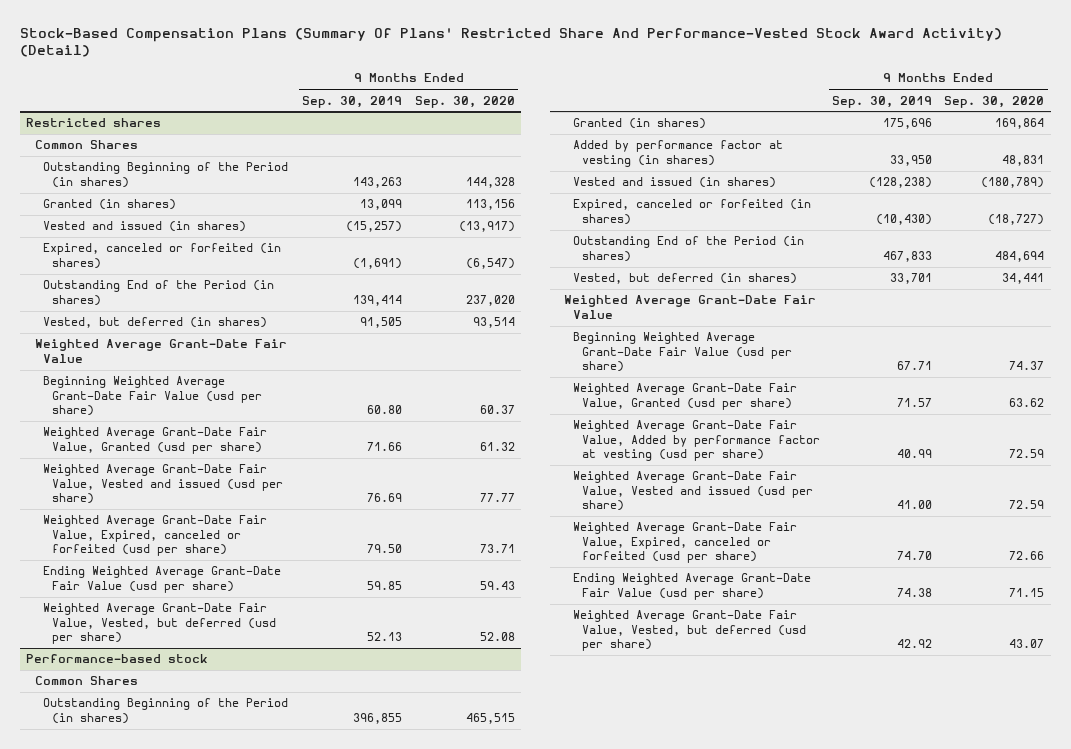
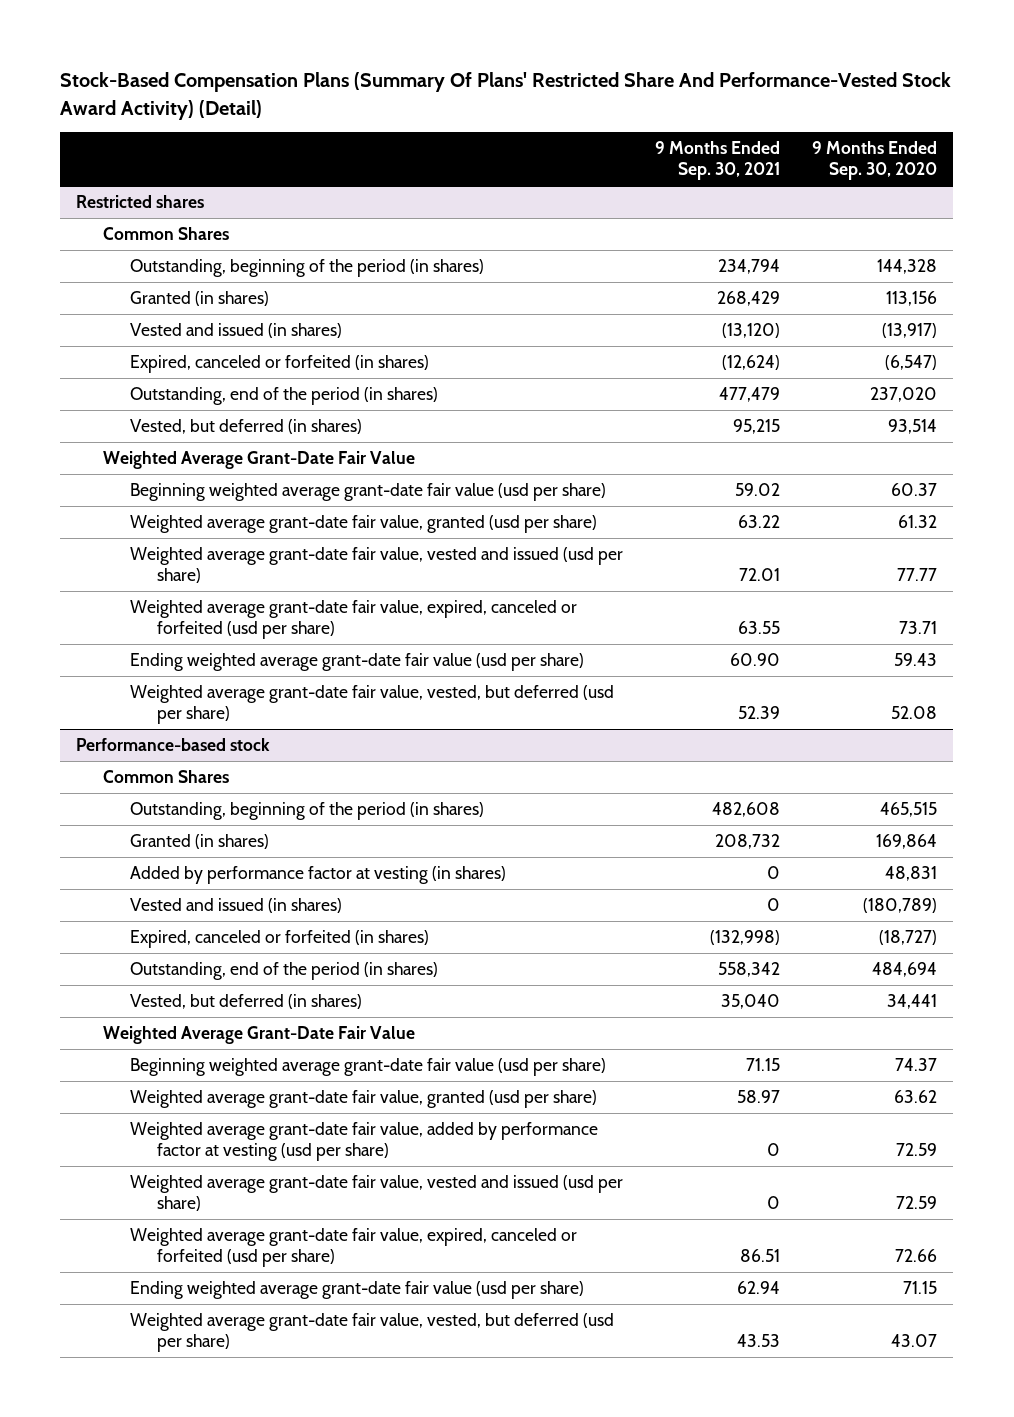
[302,95,403,108] Sep. 30, 2019 -> none
none -> [655,141,781,181] 9 Months Ended Sep. 30, 2021
[43,162,289,188] Outstanding Beginning of the Period (in shares) -> [130,259,485,278] Outstanding, beginning of the period (in shares)
[43,280,275,306] Outstanding End of the Period (in shares) -> [130,387,439,406] Outstanding, end of the period (in shares)
[43,376,262,417] Beginning Weighted Average Grant-Date Fair Value (usd per share) -> [130,483,607,502] Beginning weighted average grant-date fair value (usd per share)
[43,427,268,454] Weighted Average Grant-Date Fair Value, Granted (usd per share) -> [130,515,598,534] Weighted average grant-date fair value, granted (usd per share)
[43,464,283,505] Weighted Average Grant-Date Fair Value, Vested and issued (usd per share) -> [130,547,624,584] Weighted average grant-date fair value, vested and issued (usd per share)
[43,515,268,557] Weighted Average Grant-Date Fair Value, Expired, canceled or forfeited (usd per share) -> [130,600,578,640] Weighted average grant-date fair value, expired, canceled or forfeited (usd per share)
[43,566,282,593] Ending Weighted Average Grant-Date Fair Value (usd per share) -> [130,653,585,672] Ending weighted average grant-date fair value (usd per share)
[43,603,276,645] Weighted Average Grant-Date Fair Value, Vested, but deferred (usd per share) -> [130,685,615,725] Weighted average grant-date fair value, vested, but deferred (usd per share)
[43,698,289,724] Outstanding Beginning of the Period (in shares) -> [130,802,485,821] Outstanding, beginning of the period (in shares)
[573,236,805,262] Outstanding End of the Period (in shares) -> [130,962,439,981] Outstanding, end of the period (in shares)
[573,332,792,373] Beginning Weighted Average Grant-Date Fair Value (usd per share) -> [130,1058,607,1077] Beginning weighted average grant-date fair value (usd per share)
[573,383,798,410] Weighted Average Grant-Date Fair Value, Granted (usd per share) -> [130,1090,598,1109] Weighted average grant-date fair value, granted (usd per share)
[573,420,820,462] Weighted Average Grant-Date Fair Value, Added by performance factor at vesting (usd per share) -> [130,1122,599,1162] Weighted average grant-date fair value, added by performance factor at vesting (usd per share)
[573,471,813,512] Weighted Average Grant-Date Fair Value, Vested and issued (usd per share) -> [130,1175,624,1212] Weighted average grant-date fair value, vested and issued (usd per share)
[573,522,798,564] Weighted Average Grant-Date Fair Value, Expired, canceled or forfeited (usd per share) -> [130,1228,578,1268] Weighted average grant-date fair value, expired, canceled or forfeited (usd per share)
[573,573,812,600] Ending Weighted Average Grant-Date Fair Value (usd per share) -> [130,1281,585,1300] Ending weighted average grant-date fair value (usd per share)
[573,610,806,652] Weighted Average Grant-Date Fair Value, Vested, but deferred (usd per share) -> [130,1313,615,1353] Weighted average grant-date fair value, vested, but deferred (usd per share)

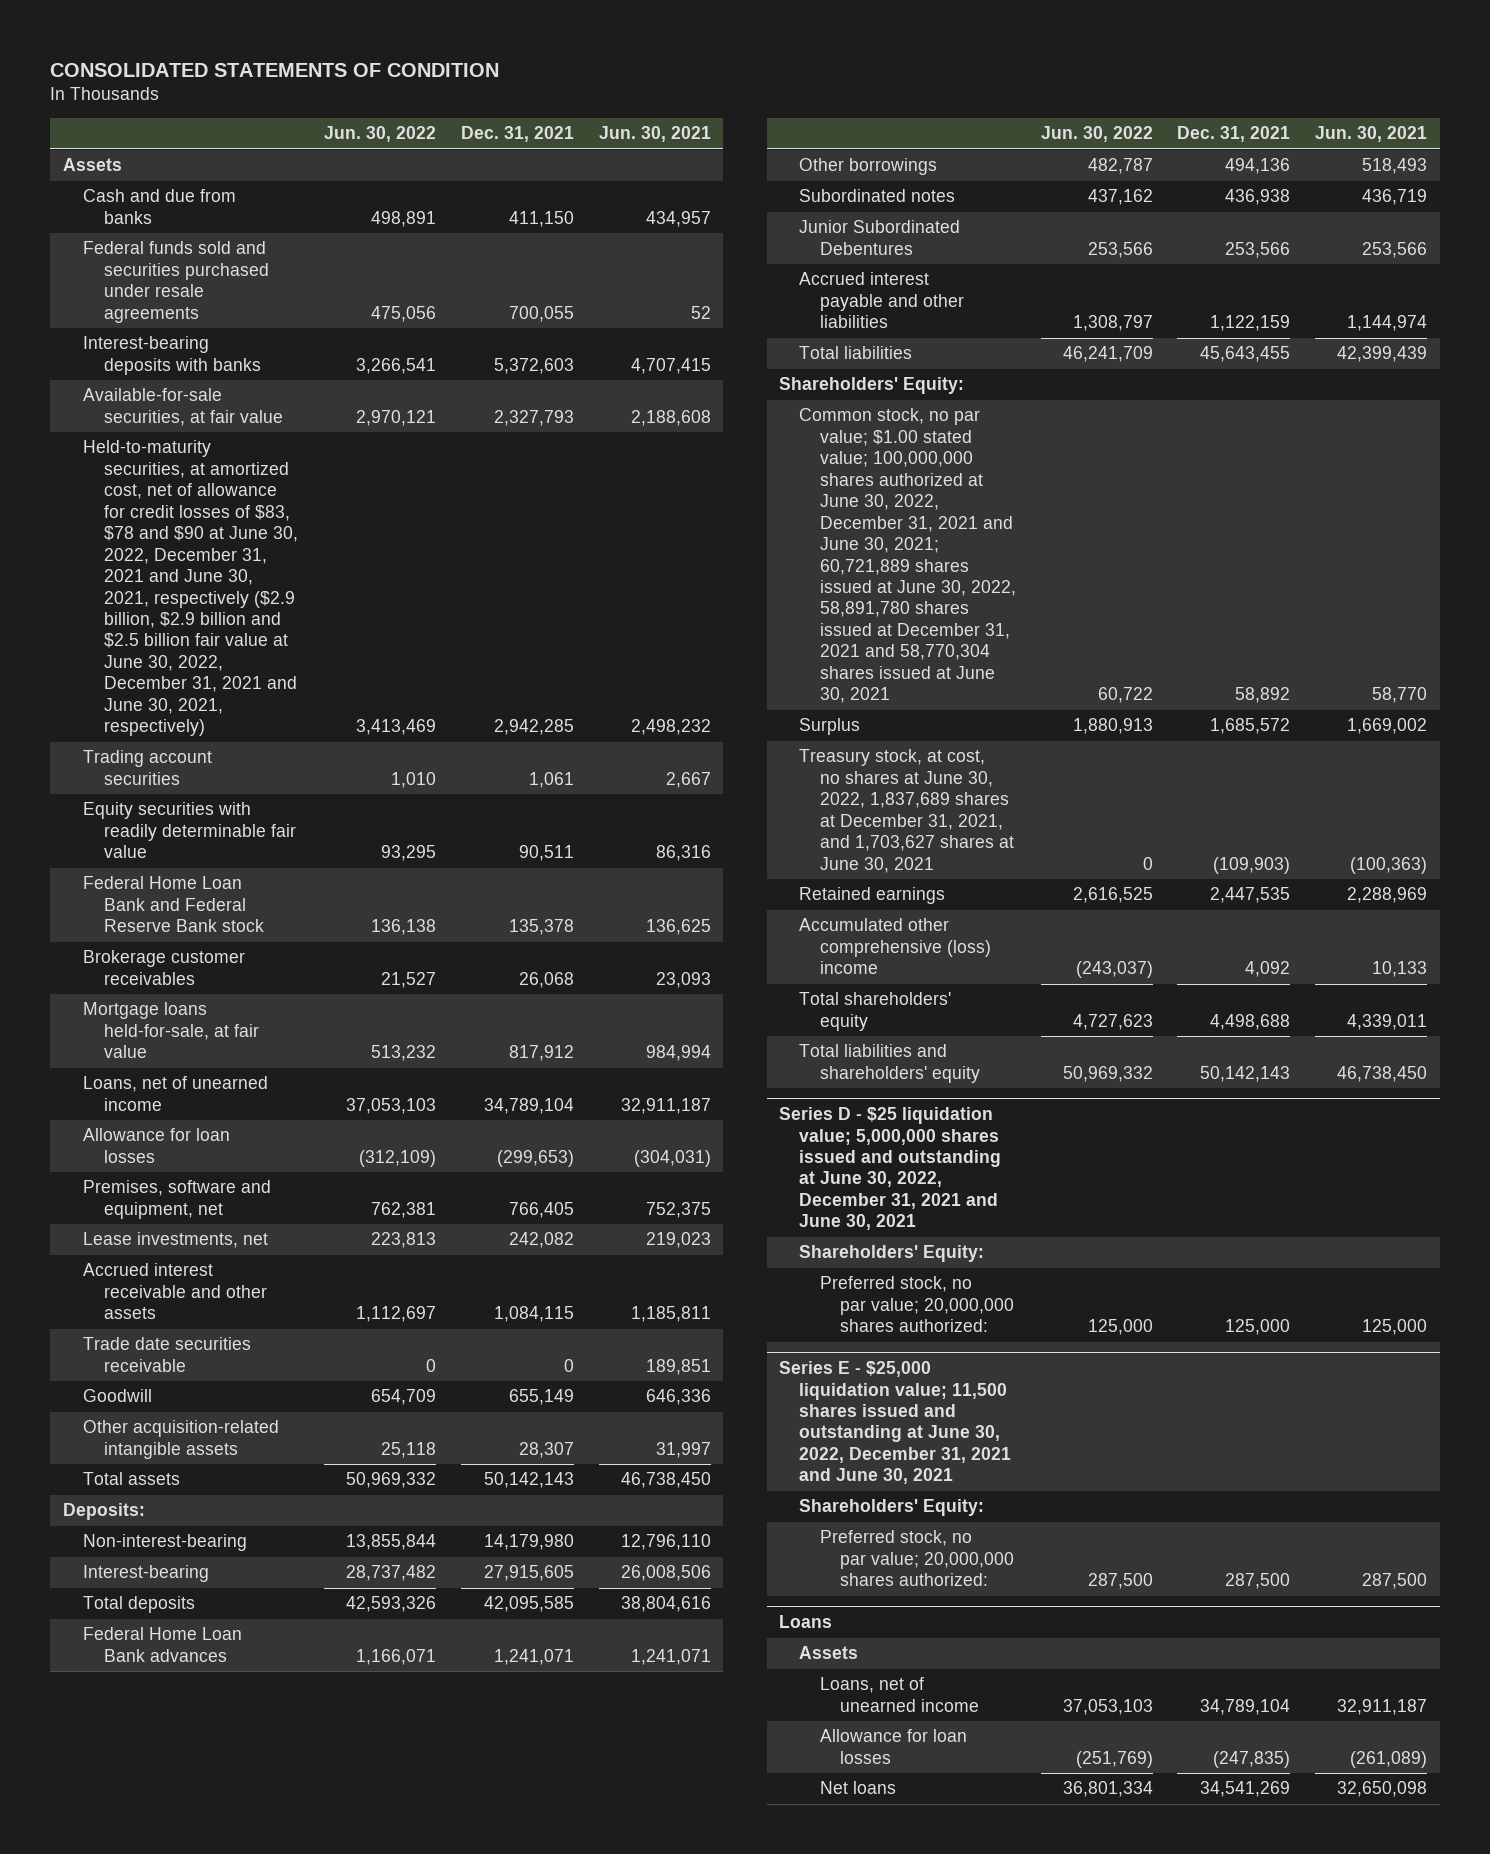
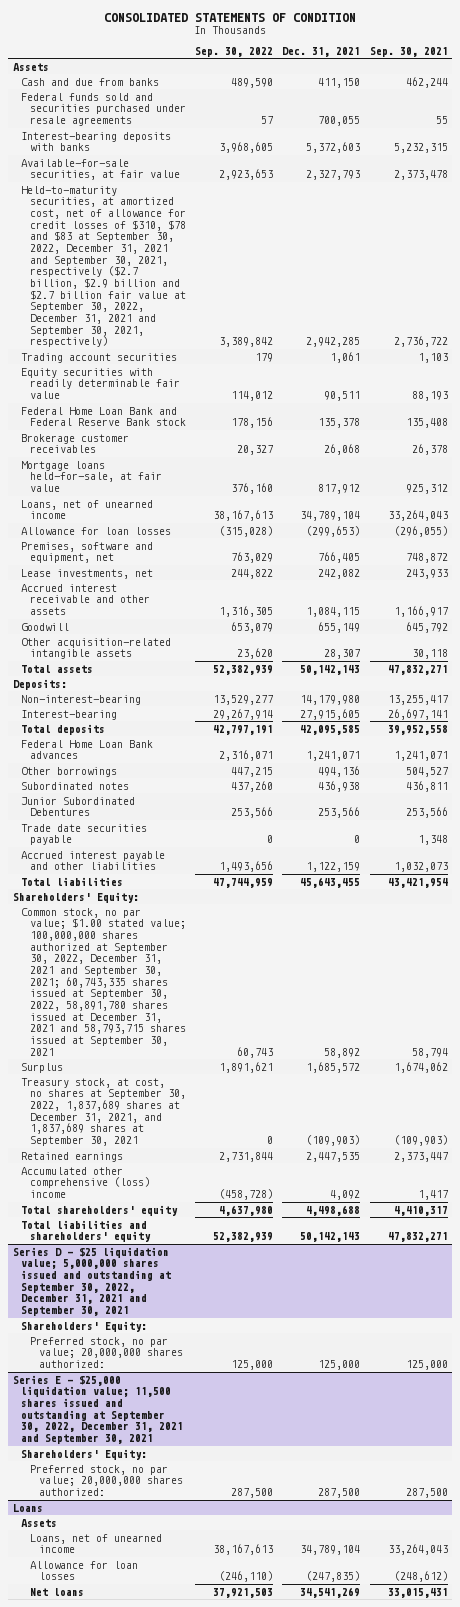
[324,126,437,143] Jun. 30, 2022 -> none
[598,126,711,143] Jun. 30, 2021 -> none
none -> [195,46,274,57] Sep. 30, 2022
none -> [369,46,448,57] Sep. 30, 2021
[83,440,298,737] Held-to-maturity securities, at amortized cost, net of allowance for credit losses of $83, $78 and $90 at June 30, 2022, December 31, 2021 and June 30, 2021, respectively ($2.9 billion, $2.9 billion and $2.5 billion fair value at June 30, 2022, December 31, 2021 and June 30, 2021, respectively) -> [21,185,186,348] Held-to-maturity securities, at amortized cost, net of allowance for credit losses of $310, $78 and $83 at September 30, 2022, December 31, 2021 and September 30, 2021, respectively ($2.7 billion, $2.9 billion and $2.7 billion fair value at September 30, 2022, December 31, 2021 and September 30, 2021, respectively)
[83,1337,252,1372] Trade date securities receivable -> none
none -> [21,823,148,846] Trade date securities payable
[799,408,1016,704] Common stock, no par value; $1.00 stated value; 100,000,000 shares authorized at June 30, 2022, December 31, 2021 and June 30, 2021; 60,721,889 shares issued at June 30, 2022, 58,891,780 shares issued at December 31, 2021 and 58,770,304 shares issued at June 30, 2021 -> [21,907,186,1056] Common stock, no par value; $1.00 stated value; 100,000,000 shares authorized at September 30, 2022, December 31, 2021 and September 30, 2021; 60,743,335 shares issued at September 30, 2022, 58,891,780 shares issued at December 31, 2021 and 58,793,715 shares issued at September 30, 2021
[799,749,1014,873] Treasury stock, at cost, no shares at June 30, 2022, 1,837,689 shares at December 31, 2021, and 1,703,627 shares at June 30, 2021 -> [21,1077,186,1147] Treasury stock, at cost, no shares at September 30, 2022, 1,837,689 shares at December 31, 2021, and 1,837,689 shares at September 30, 2021
[778,1107,1002,1231] Series D - $25 liquidation value; 5,000,000 shares issued and outstanding at June 30, 2022, December 31, 2021 and June 30, 2021 -> [12,1246,172,1317] Series D - $25 liquidation value; 5,000,000 shares issued and outstanding at September 30, 2022, December 31, 2021 and September 30, 2021
[778,1361,1012,1485] Series E - $25,000 liquidation value; 11,500 shares issued and outstanding at June 30, 2022, December 31, 2021 and June 30, 2021 -> [12,1374,184,1445] Series E - $25,000 liquidation value; 11,500 shares issued and outstanding at September 30, 2022, December 31, 2021 and September 30, 2021

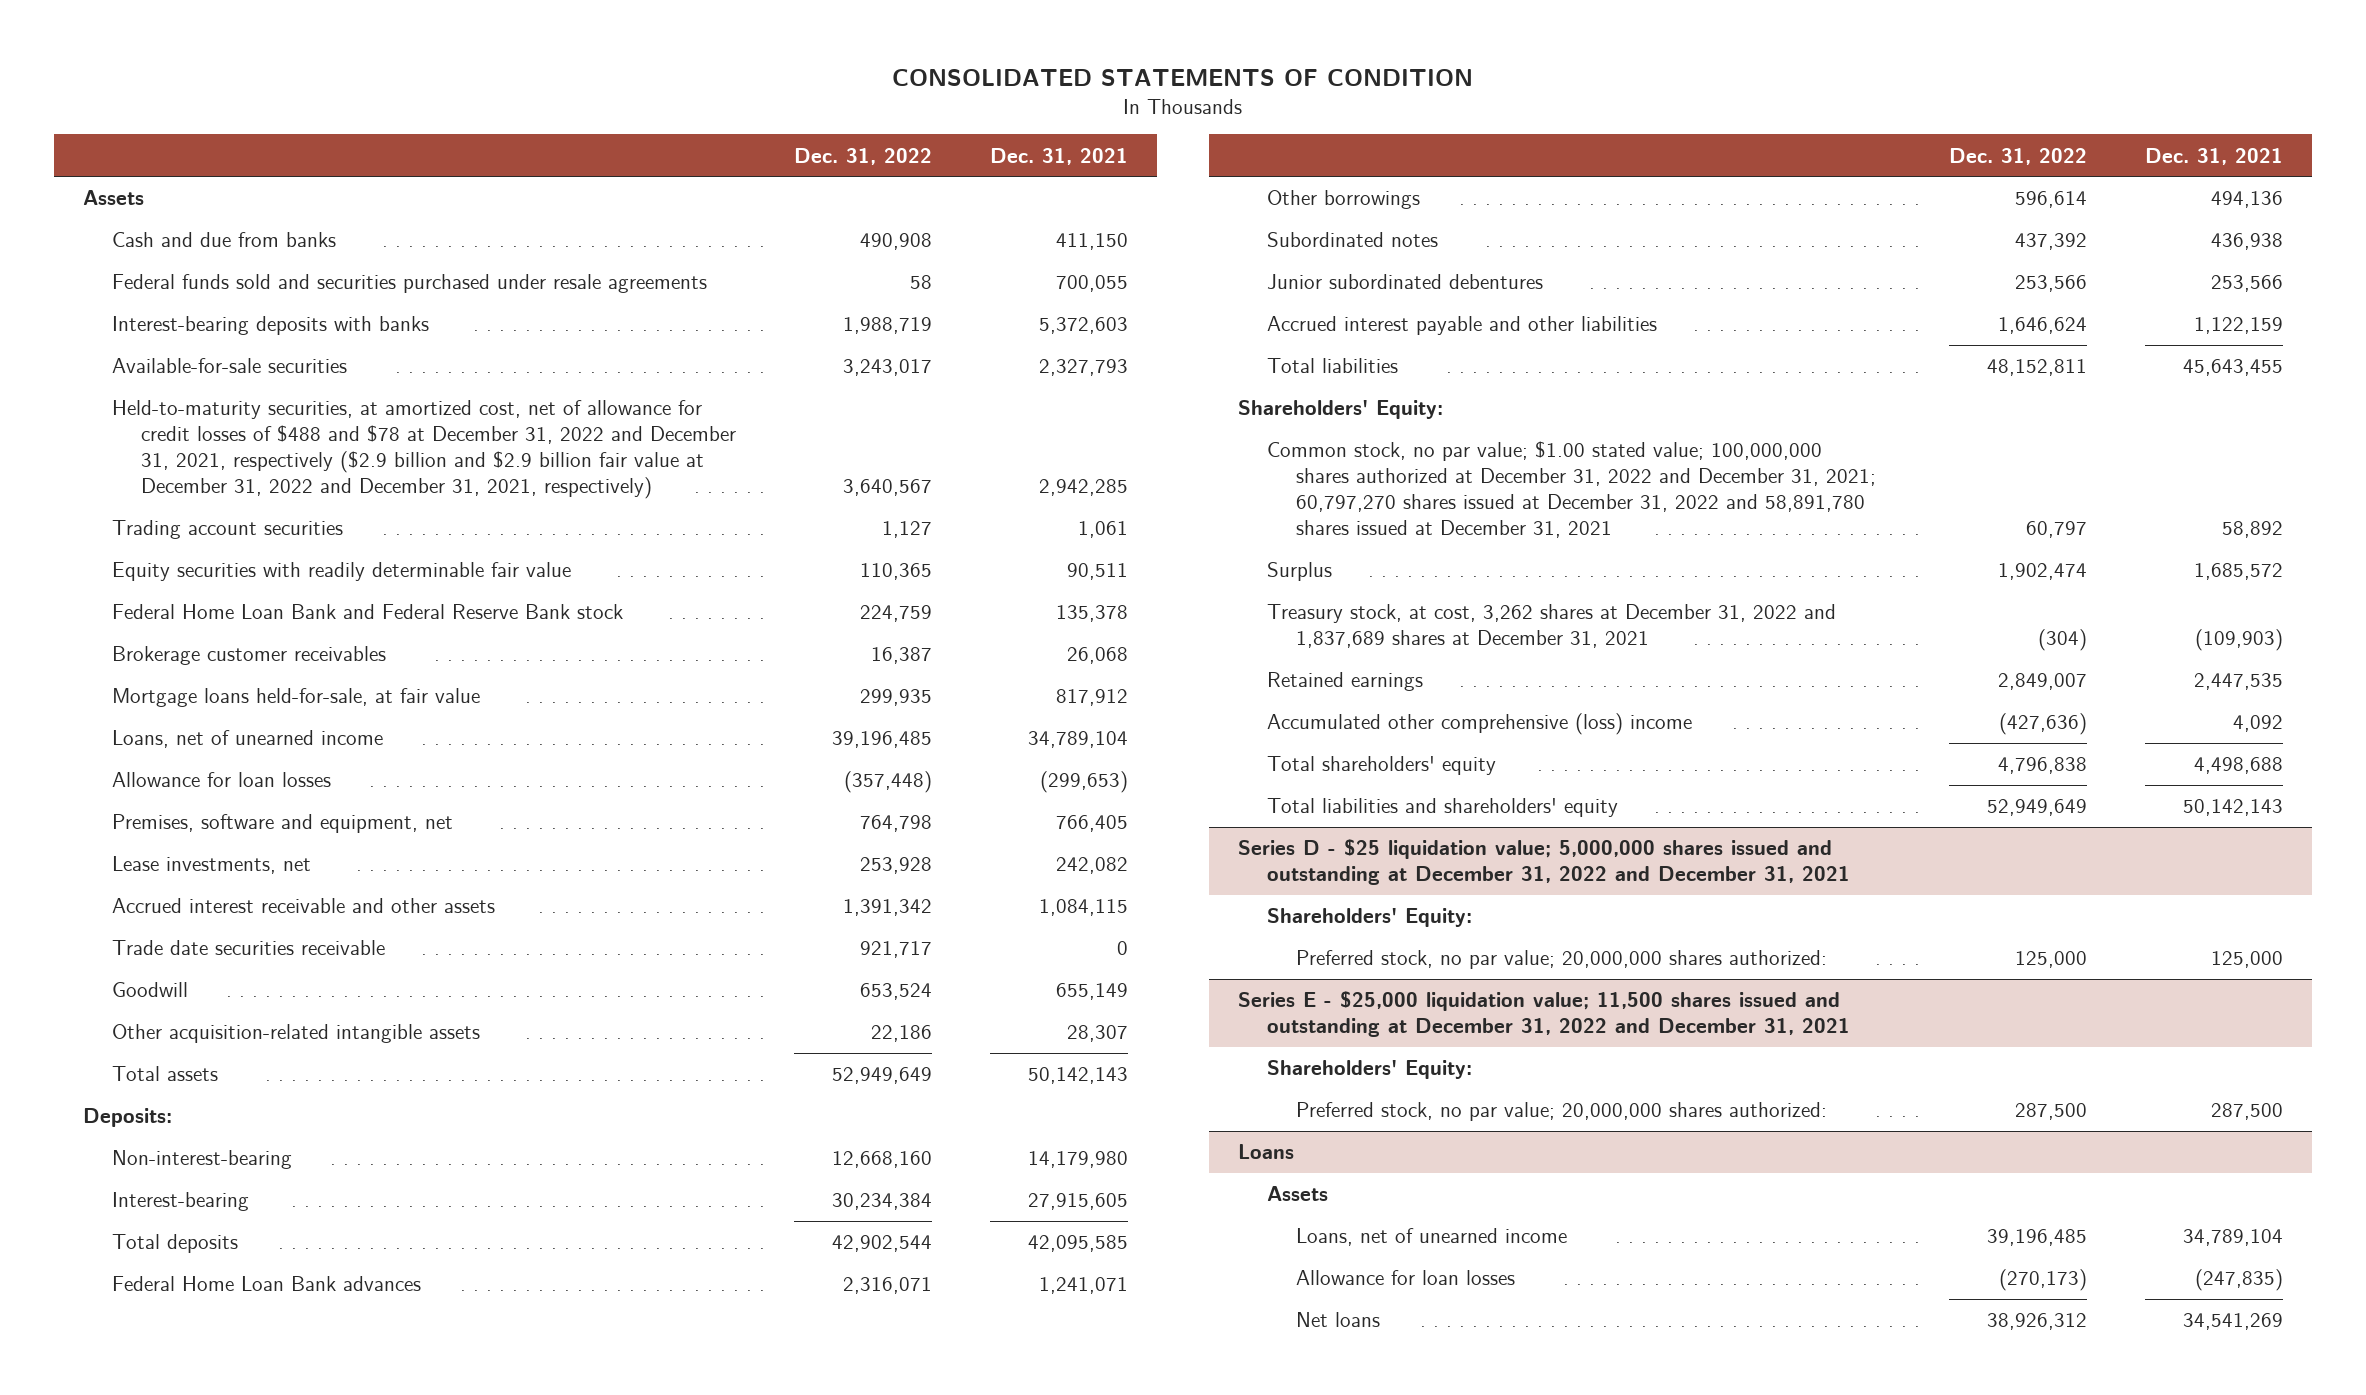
[195,46,274,57] Sep. 30, 2022 -> none
[369,46,448,57] Sep. 30, 2021 -> none
none -> [793,147,932,165] Dec. 31, 2022
[21,158,180,181] Available-for-sale securities, at fair value -> [111,358,347,374] Available-for-sale securities
[21,185,186,348] Held-to-maturity securities, at amortized cost, net of allowance for credit losses of $310, $78 and $83 at September 30, 2022, December 31, 2021 and September 30, 2021, respectively ($2.7 billion, $2.9 billion and $2.7 billion fair value at September 30, 2022, December 31, 2021 and September 30, 2021, respectively) -> [111,400,736,500] Held-to-maturity securities, at amortized cost, net of allowance for credit losses of $488 and $78 at December 31, 2022 and December 31, 2021, respectively ($2.9 billion and $2.9 billion fair value at December 31, 2022 and December 31, 2021, respectively)
none -> [111,940,385,956] Trade date securities receivable
[21,823,148,846] Trade date securities payable -> none
[21,796,136,817] Junior Subordinated Debentures -> [1266,274,1543,290] Junior subordinated debentures
[21,907,186,1056] Common stock, no par value; $1.00 stated value; 100,000,000 shares authorized at September 30, 2022, December 31, 2021 and September 30, 2021; 60,743,335 shares issued at September 30, 2022, 58,891,780 shares issued at December 31, 2021 and 58,793,715 shares issued at September 30, 2021 -> [1266,441,1876,539] Common stock, no par value; $1.00 stated value; 100,000,000 shares authorized at December 31, 2022 and December 31, 2021; 60,797,270 shares issued at December 31, 2022 and 58,891,780 shares issued at December 31, 2021
[21,1077,186,1147] Treasury stock, at cost, no shares at September 30, 2022, 1,837,689 shares at December 31, 2021, and 1,837,689 shares at September 30, 2021 -> [1266,604,1836,649] Treasury stock, at cost, 3,262 shares at December 31, 2022 and 1,837,689 shares at December 31, 2021
[12,1246,172,1317] Series D - $25 liquidation value; 5,000,000 shares issued and outstanding at September 30, 2022, December 31, 2021 and September 30, 2021 -> [1237,839,1850,886] Series D - $25 liquidation value; 5,000,000 shares issued and outstanding at December 31, 2022 and December 31, 2021
[12,1374,184,1445] Series E - $25,000 liquidation value; 11,500 shares issued and outstanding at September 30, 2022, December 31, 2021 and September 30, 2021 -> [1237,991,1850,1038] Series E - $25,000 liquidation value; 11,500 shares issued and outstanding at December 31, 2022 and December 31, 2021

